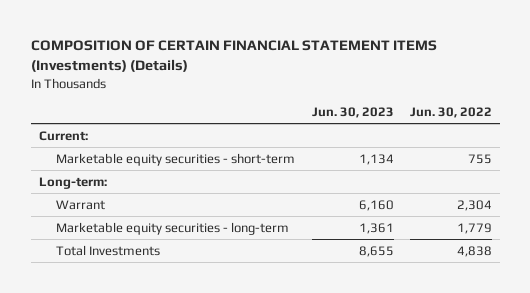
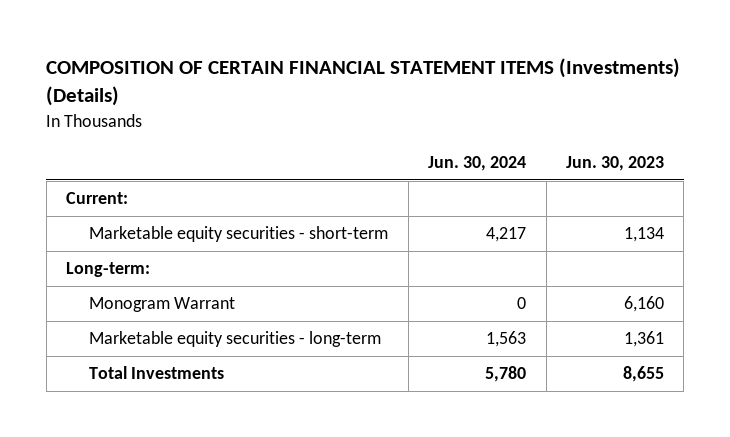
[409,106,492,118] Jun. 30, 2022 -> none
none -> [428,156,527,172] Jun. 30, 2024
[56,199,106,210] Warrant -> [89,297,236,313] Monogram Warrant

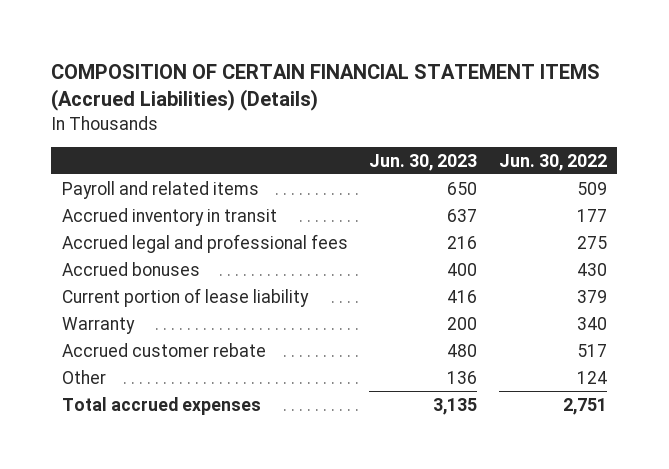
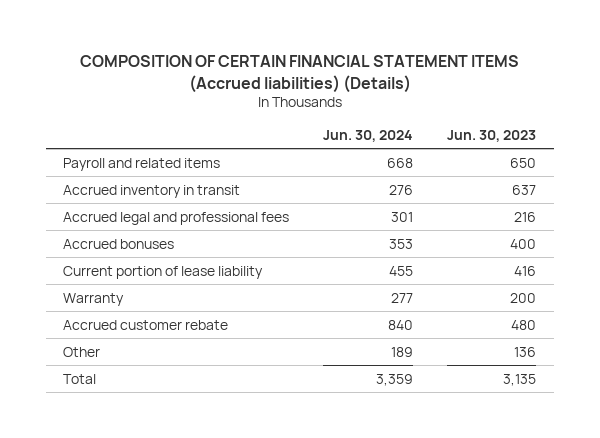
[51,63,601,111] COMPOSITION OF CERTAIN FINANCIAL STATEMENT ITEMS (Accrued Liabilities) (Details) -> [79,55,519,93] COMPOSITION OF CERTAIN FINANCIAL STATEMENT ITEMS (Accrued liabilities) (Details)
[498,153,607,171] Jun. 30, 2022 -> none
none -> [323,129,414,142] Jun. 30, 2024
[61,396,261,415] Total accrued expenses -> [63,373,97,384] Total

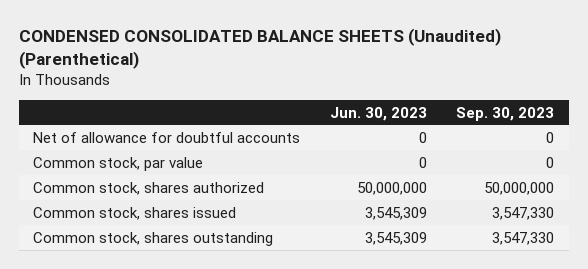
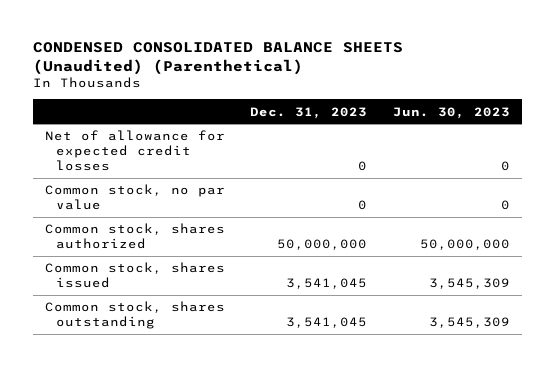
[456,106,555,121] Sep. 30, 2023 -> none
none -> [250,106,368,119] Dec. 31, 2023
[33,131,301,143] Net of allowance for doubtful accounts -> [45,130,226,171] Net of allowance for expected credit losses
[33,156,204,171] Common stock, par value -> [45,184,226,211] Common stock, no par value

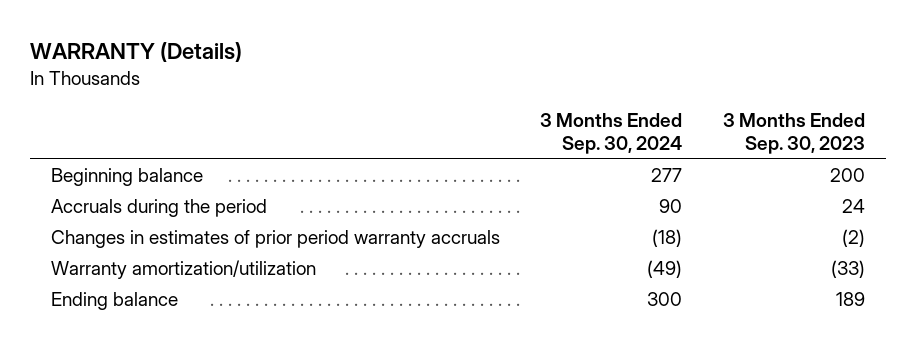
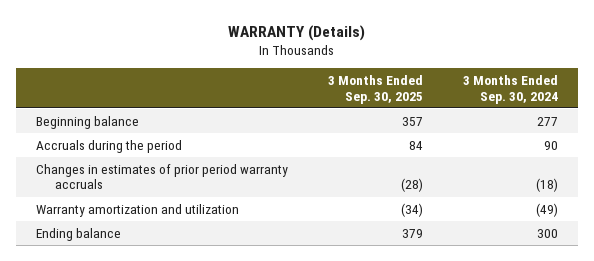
[723,112,866,154] 3 Months Ended Sep. 30, 2023 -> none
none -> [327,75,423,104] 3 Months Ended Sep. 30, 2025
[50,260,316,280] Warranty amortization/utilization -> [35,203,239,217] Warranty amortization and utilization

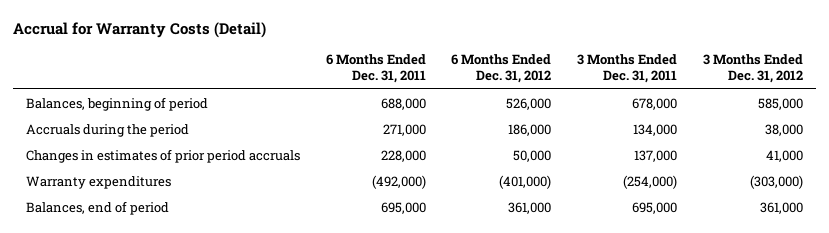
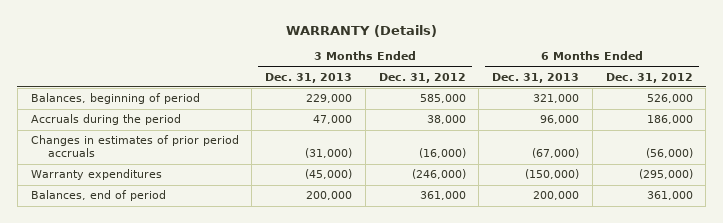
[13,21,267,38] Accrual for Warranty Costs (Detail) -> [285,24,437,37] WARRANTY (Details)
[325,54,426,84] 6 Months Ended Dec. 31, 2011 -> none
[577,54,678,84] 3 Months Ended Dec. 31, 2011 -> none
none -> [265,72,353,83] Dec. 31, 2013
none -> [492,72,580,83] Dec. 31, 2013
[513,149,552,162] 50,000 -> [645,148,693,159] (56,000)
[765,149,803,162] 41,000 -> [418,148,466,159] (16,000)
[499,174,552,189] (401,000) -> [638,169,693,180] (295,000)
[749,174,803,189] (303,000) -> [411,169,466,180] (246,000)

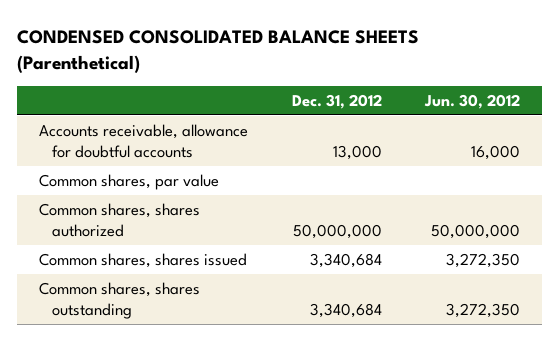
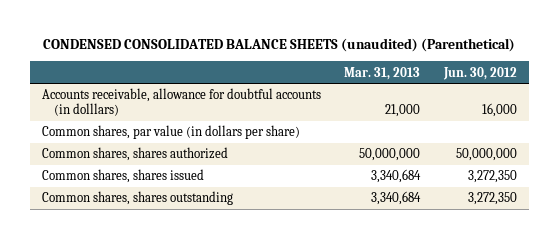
[17,30,420,73] CONDENSED CONSOLIDATED BALANCE SHEETS (Parenthetical) -> [43,38,516,53] CONDENSED CONSOLIDATED BALANCE SHEETS (unaudited) (Parenthetical)
[291,93,382,109] Dec. 31, 2012 -> none
none -> [344,66,421,80] Mar. 31, 2013
[39,124,249,158] Accounts receivable, allowance for doubtful accounts -> [41,88,321,116] Accounts receivable, allowance for doubtful accounts (in dolllars)
[39,174,220,191] Common shares, par value -> [41,125,300,140] Common shares, par value (in dollars per share)

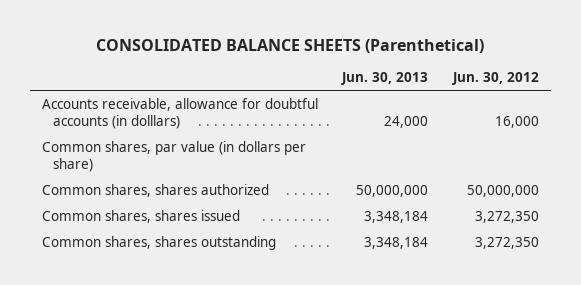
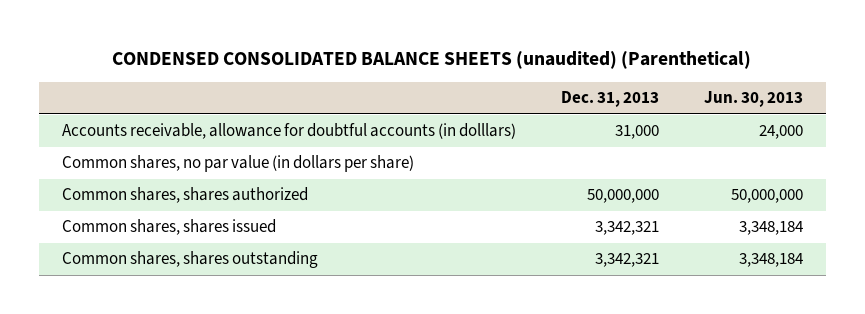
[96,38,485,53] CONSOLIDATED BALANCE SHEETS (Parenthetical) -> [112,51,752,70] CONDENSED CONSOLIDATED BALANCE SHEETS (unaudited) (Parenthetical)
[451,72,539,86] Jun. 30, 2012 -> none
none -> [560,91,659,108] Dec. 31, 2013
[41,140,306,173] Common shares, par value (in dollars per share) -> [61,155,414,173] Common shares, no par value (in dollars per share)

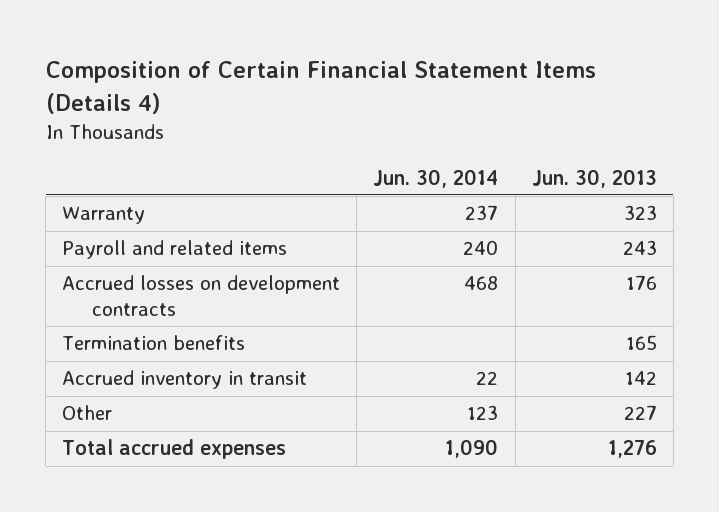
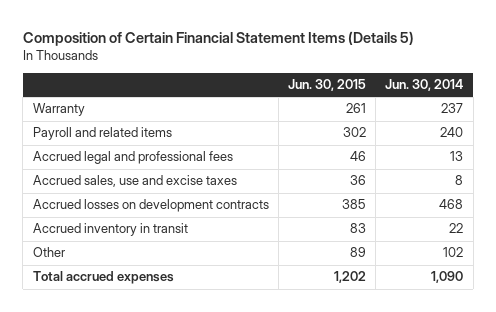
[45,61,596,114] Composition of Certain Financial Statement Items (Details 4) -> [22,30,414,46] Composition of Certain Financial Statement Items (Details 5)
[531,168,657,188] Jun. 30, 2013 -> none
none -> [287,79,366,92] Jun. 30, 2015
none -> [32,151,233,165] Accrued legal and professional fees
none -> [32,175,237,188] Accrued sales, use and excise taxes
[62,335,246,351] Termination benefits -> none
[467,405,499,421] 123 -> [443,247,464,258] 102

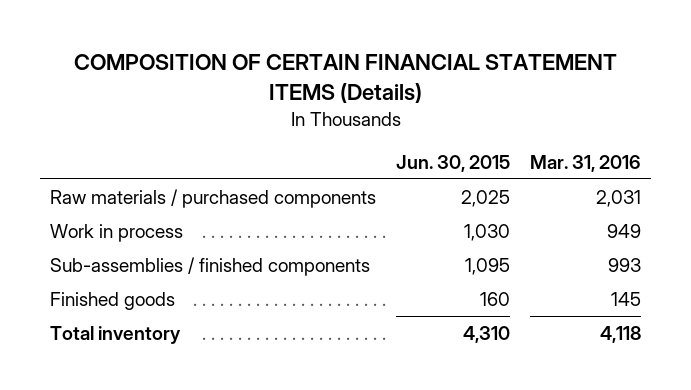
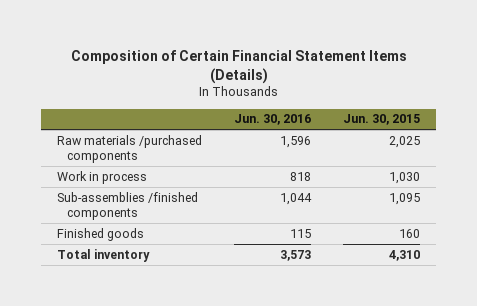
[73,54,617,103] COMPOSITION OF CERTAIN FINANCIAL STATEMENT ITEMS (Details) -> [70,49,407,84] Composition of Certain Financial Statement Items (Details)
[529,154,641,172] Mar. 31, 2016 -> none
none -> [234,114,312,126] Jun. 30, 2016
[50,189,377,209] Raw materials / purchased components -> [57,134,203,163] Raw materials /purchased components
[50,257,371,277] Sub-assemblies / finished components -> [57,191,199,220] Sub-assemblies /finished components

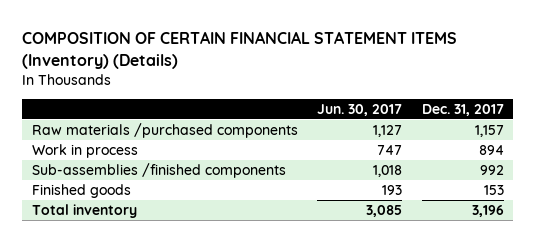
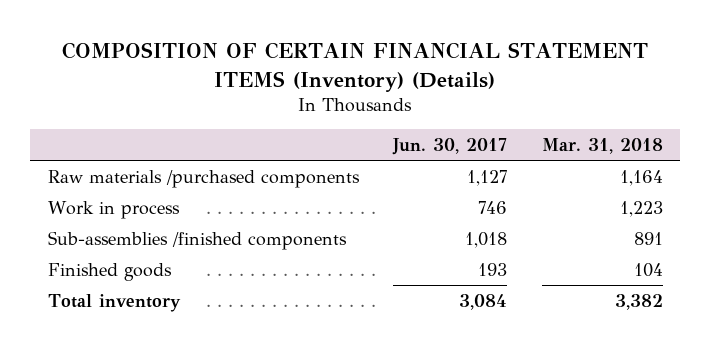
[421,103,504,116] Dec. 31, 2017 -> none
none -> [541,138,663,155] Mar. 31, 2018
[377,145,403,156] 747 -> [478,200,508,214] 746
[366,205,403,218] 3,085 -> [459,293,508,310] 3,084

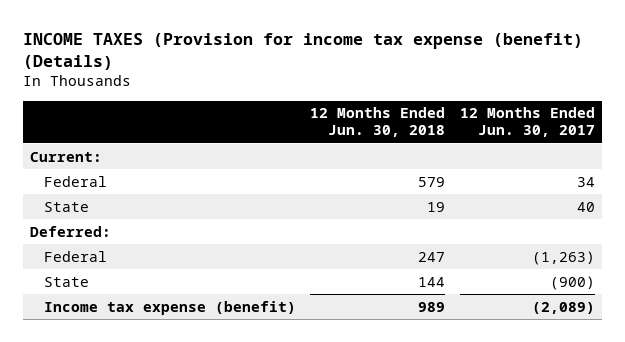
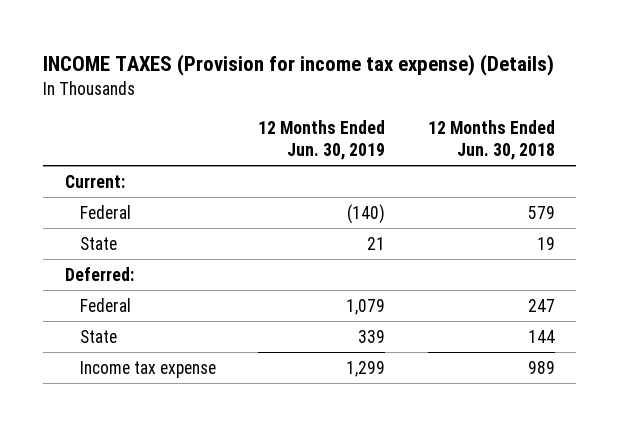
[22,33,583,71] INCOME TAXES (Provision for income tax expense (benefit) (Details) -> [43,53,555,76] INCOME TAXES (Provision for income tax expense) (Details)
[459,107,595,138] 12 Months Ended Jun. 30, 2017 -> none
none -> [258,120,386,160] 12 Months Ended Jun. 30, 2019
[43,300,296,315] Income tax expense (benefit) -> [80,361,217,379] Income tax expense

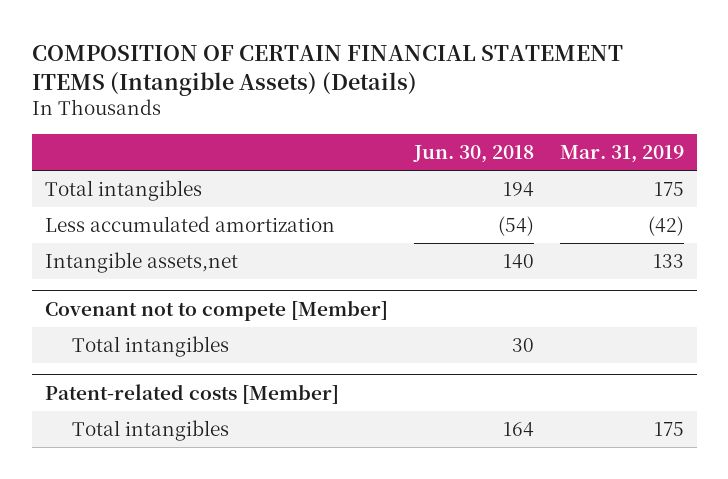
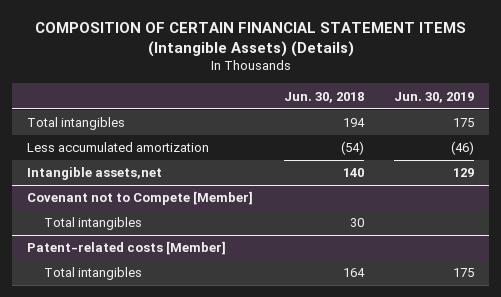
[559,145,684,164] Mar. 31, 2019 -> none
none -> [394,91,475,103] Jun. 30, 2019
[44,299,388,321] Covenant not to compete [Member] -> [27,191,254,206] Covenant not to Compete [Member]

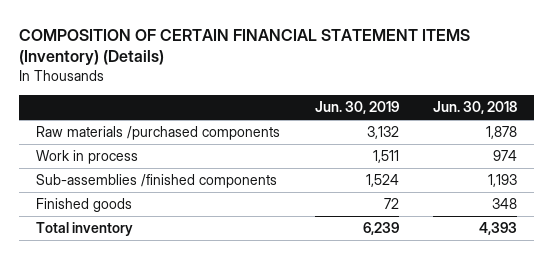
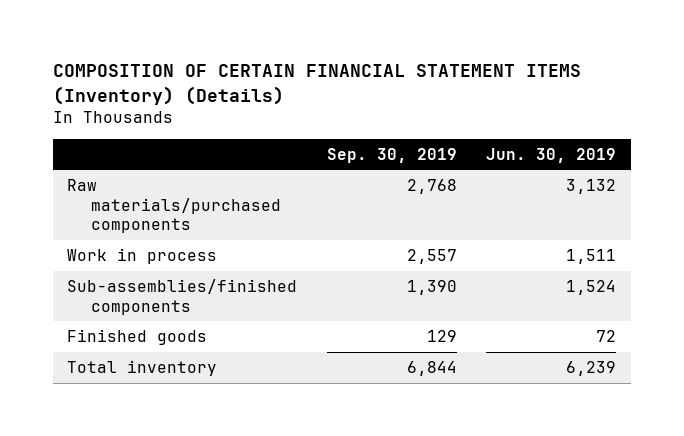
[433,101,518,115] Jun. 30, 2018 -> none
none -> [326,147,457,163] Sep. 30, 2019
[36,126,281,141] Raw materials /purchased components -> [67,179,282,234] Raw materials/purchased components
[36,174,278,189] Sub-assemblies /finished components -> [67,279,298,315] Sub-assemblies/finished components

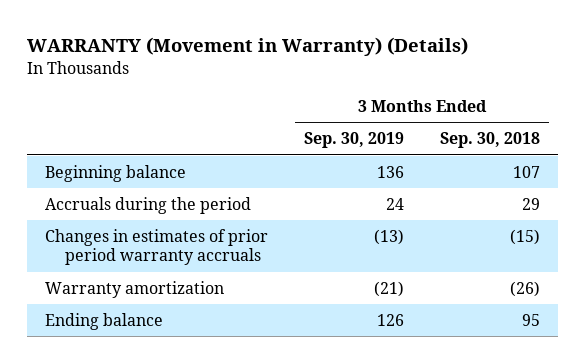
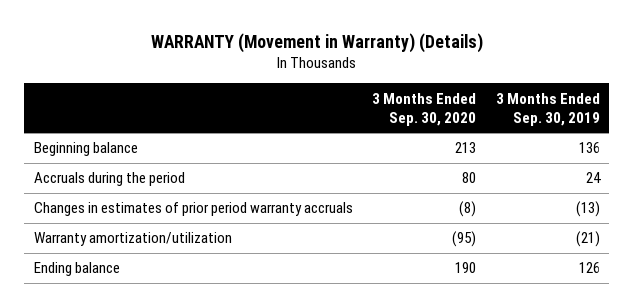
[439,132,540,149] Sep. 30, 2018 -> none
none -> [372,92,477,126] 3 Months Ended Sep. 30, 2020
[45,280,225,298] Warranty amortization -> [34,232,233,247] Warranty amortization/utilization

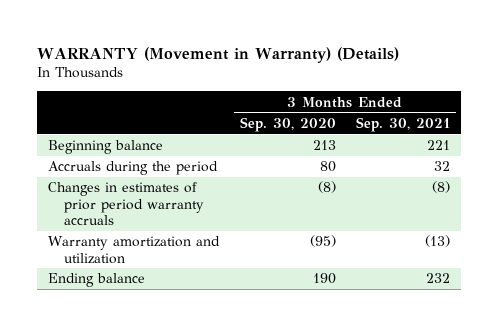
[495,92,600,126] 3 Months Ended Sep. 30, 2019 -> none
none -> [356,116,451,132] Sep. 30, 2021
[34,232,233,247] Warranty amortization/utilization -> [47,236,220,264] Warranty amortization and utilization

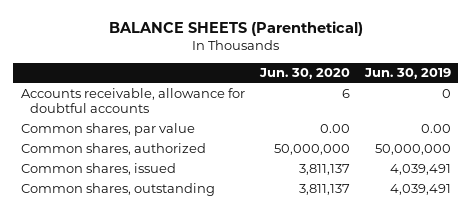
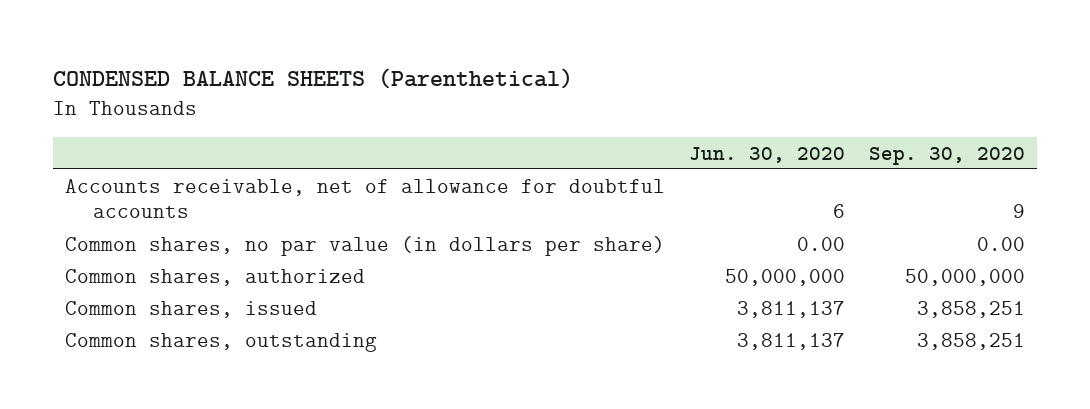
[108,21,363,37] BALANCE SHEETS (Parenthetical) -> [52,68,573,90] CONDENSED BALANCE SHEETS (Parenthetical)
[363,68,451,80] Jun. 30, 2019 -> none
none -> [868,146,1025,165] Sep. 30, 2020
[20,88,245,114] Accounts receivable, allowance for doubtful accounts -> [64,178,665,219] Accounts receivable, net of allowance for doubtful accounts
[20,123,195,137] Common shares, par value -> [64,235,665,256] Common shares, no par value (in dollars per share)

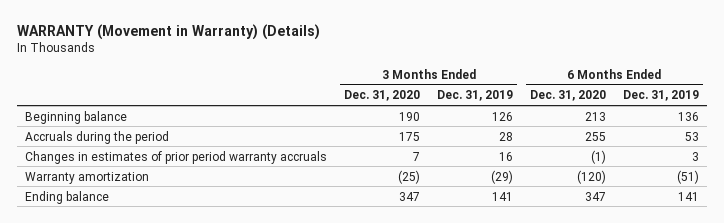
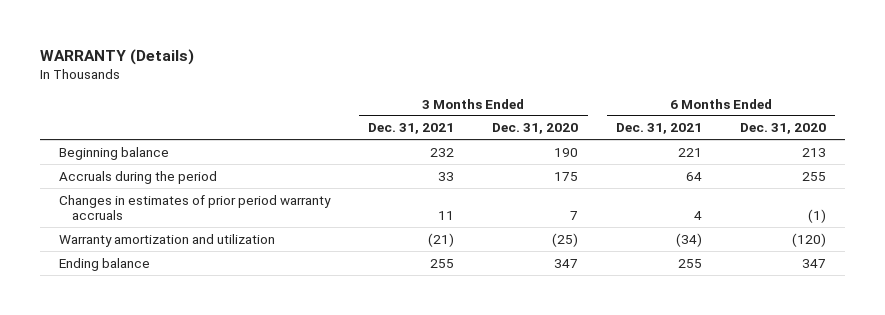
[16,23,320,40] WARRANTY (Movement in Warranty) (Details) -> [40,48,195,65] WARRANTY (Details)
[437,90,514,102] Dec. 31, 2019 -> none
[622,90,699,102] Dec. 31, 2019 -> none
none -> [368,123,455,135] Dec. 31, 2021
none -> [616,123,703,135] Dec. 31, 2021
[25,171,150,184] Warranty amortization -> [59,233,276,247] Warranty amortization and utilization

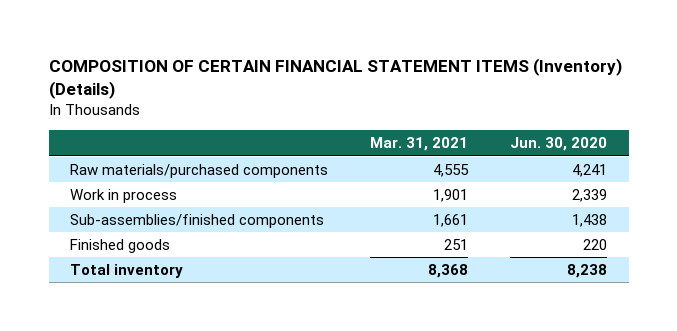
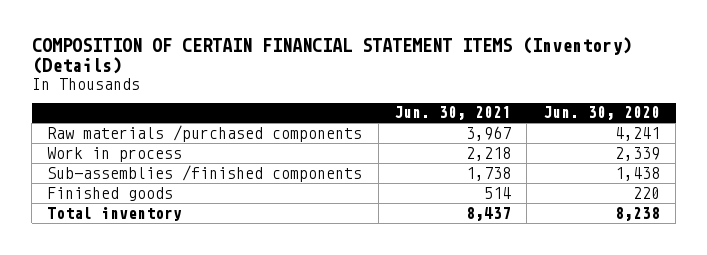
[370,137,469,152] Mar. 31, 2021 -> none
none -> [394,106,512,121] Jun. 30, 2021
[69,164,328,179] Raw materials/purchased components -> [47,124,363,142] Raw materials /purchased components
[69,214,324,229] Sub-assemblies/finished components -> [47,164,363,182] Sub-assemblies /finished components

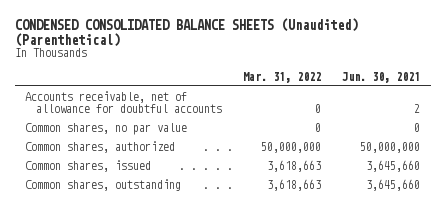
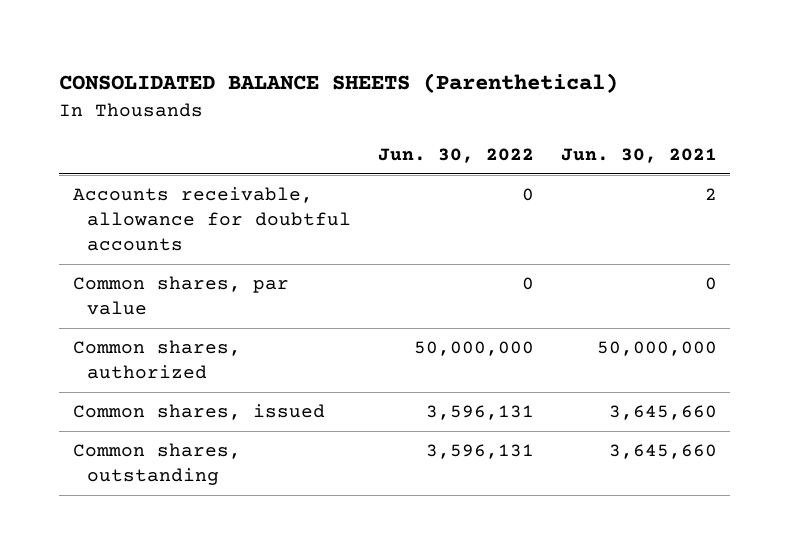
[14,17,358,47] CONDENSED CONSOLIDATED BALANCE SHEETS (Unaudited) (Parenthetical) -> [59,73,619,94] CONSOLIDATED BALANCE SHEETS (Parenthetical)
[243,71,322,83] Mar. 31, 2022 -> none
none -> [377,148,534,164] Jun. 30, 2022
[25,90,223,113] Accounts receivable, net of allowance for doubtful accounts -> [72,187,351,252] Accounts receivable, allowance for doubtful accounts
[25,122,188,135] Common shares, no par value -> [72,276,289,316] Common shares, par value

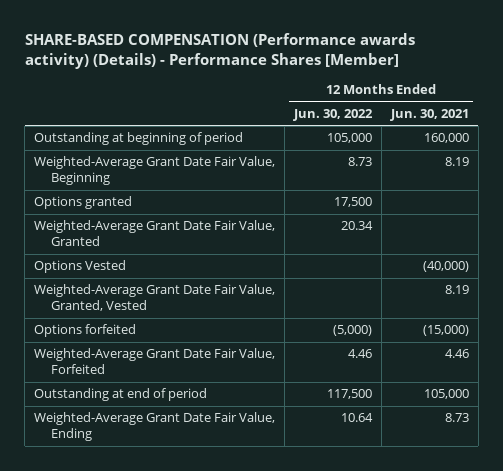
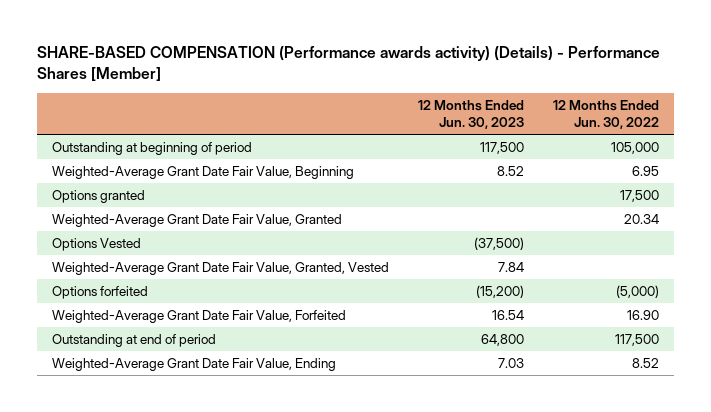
[389,108,469,121] Jun. 30, 2021 -> none
none -> [418,100,525,129] 12 Months Ended Jun. 30, 2023
[347,157,372,167] 8.73 -> [632,165,660,176] 6.95
[347,349,372,359] 4.46 -> [627,309,660,320] 16.90
[340,413,373,423] 10.64 -> [632,357,660,368] 8.52

